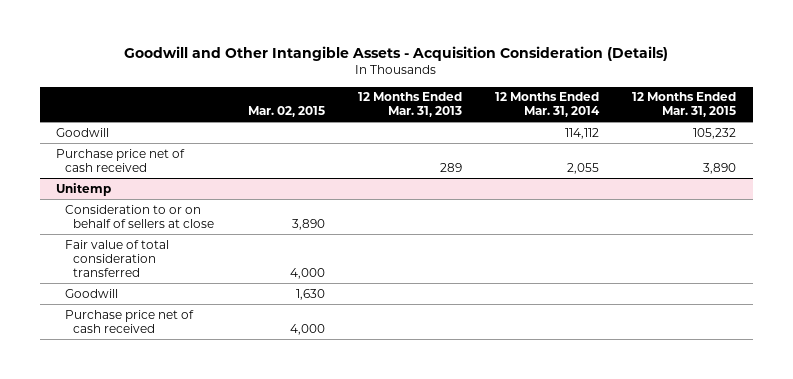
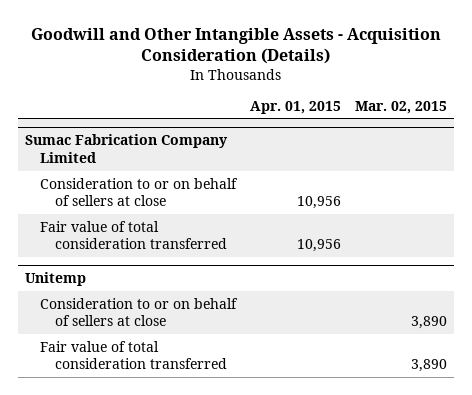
[357,92,462,118] 12 Months Ended Mar. 31, 2013 -> none
[495,92,601,118] 12 Months Ended Mar. 31, 2014 -> none
[632,92,737,118] 12 Months Ended Mar. 31, 2015 -> none
none -> [250,100,342,114] Apr. 01, 2015
[56,127,110,137] Goodwill -> none
[56,148,186,172] Purchase price net of cash received -> none
none -> [25,134,229,163] Sumac Fabrication Company Limited
none -> [40,177,239,207] Consideration to or on behalf of sellers at close
none -> [40,220,227,250] Fair value of total consideration transferred
[64,288,118,298] Goodwill -> none
[64,309,194,333] Purchase price net of cash received -> none
[289,267,325,279] 4,000 -> [410,359,447,373] 3,890

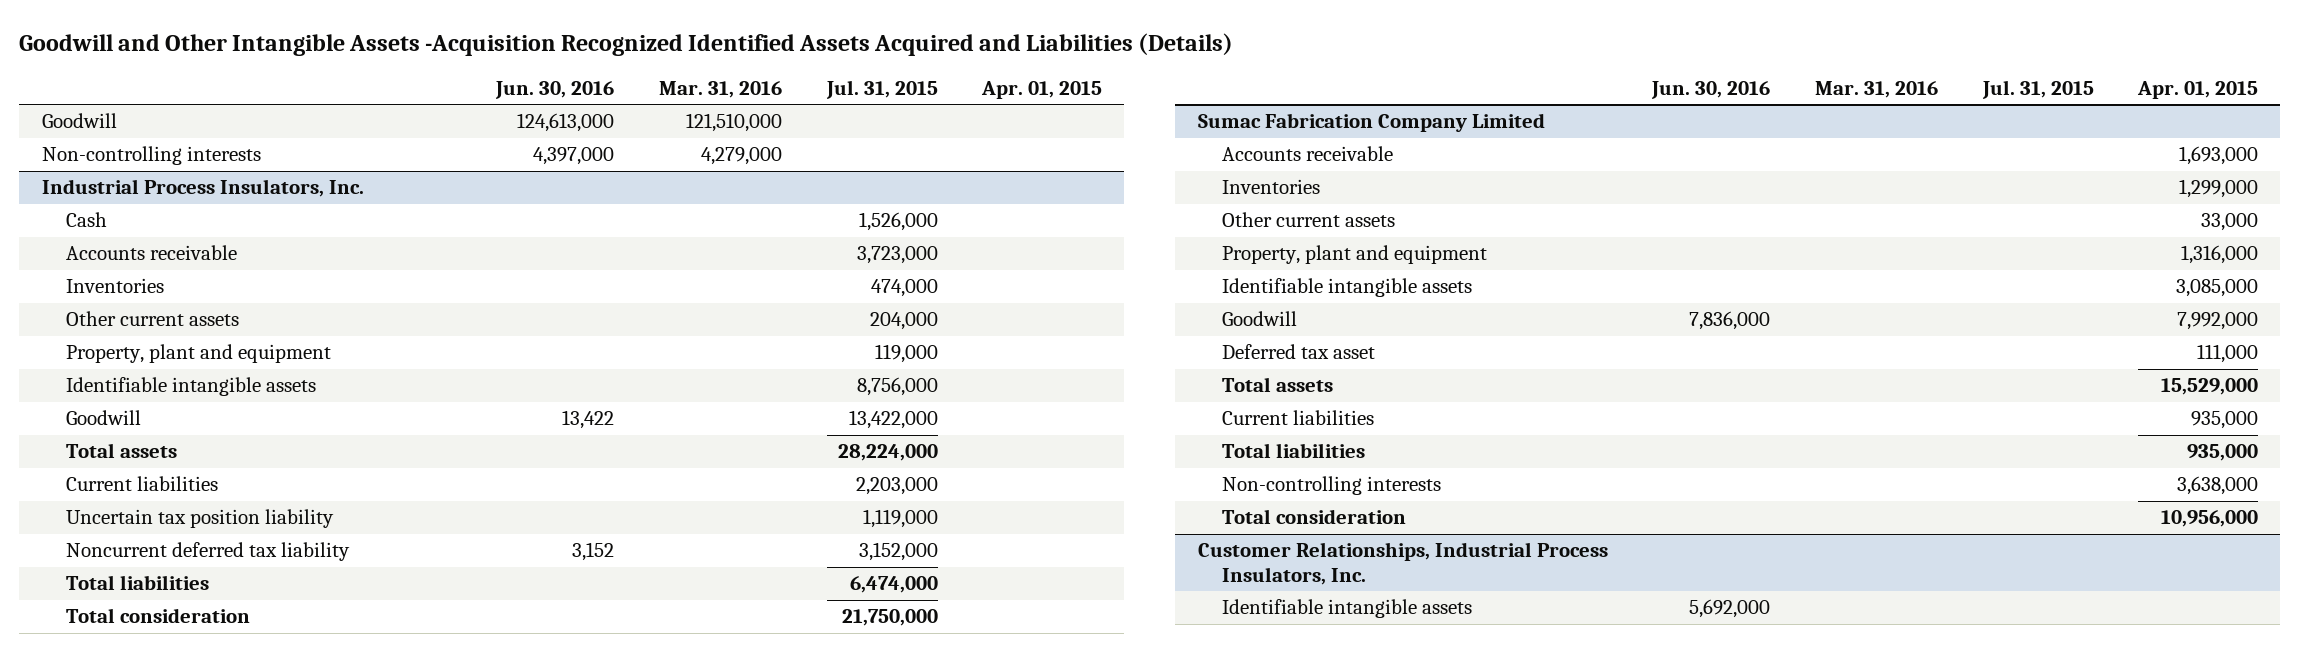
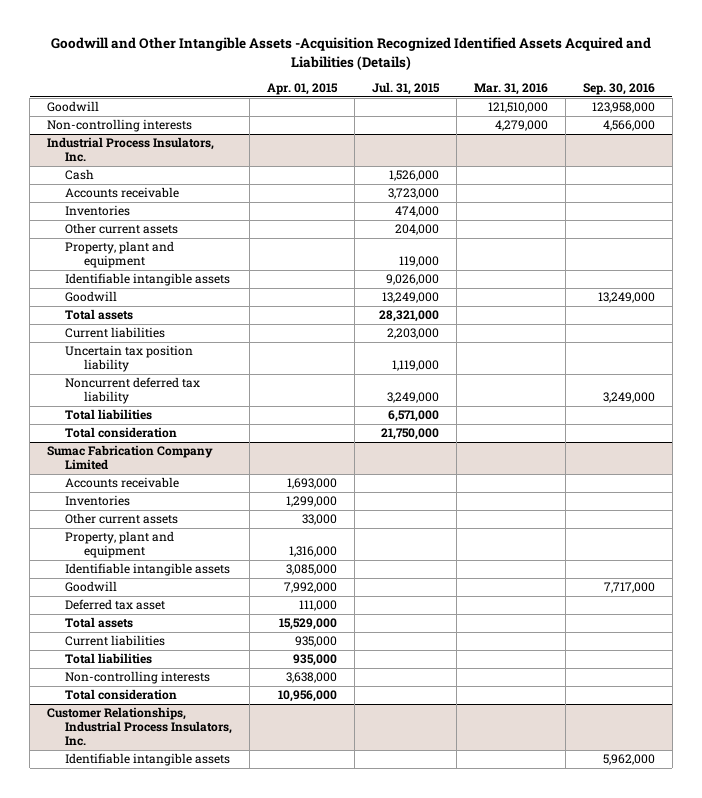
[495,80,615,99] Jun. 30, 2016 -> none
none -> [582,82,655,95] Sep. 30, 2016
[856,377,938,397] 8,756,000 -> [386,274,440,286] 9,026,000
[848,410,938,430] 13,422,000 -> [382,292,440,304] 13,249,000
[837,444,938,462] 28,224,000 -> [379,310,440,323] 28,321,000
[858,542,938,562] 3,152,000 -> [387,392,440,404] 3,249,000
[849,576,938,594] 6,474,000 -> [388,410,440,423] 6,571,000

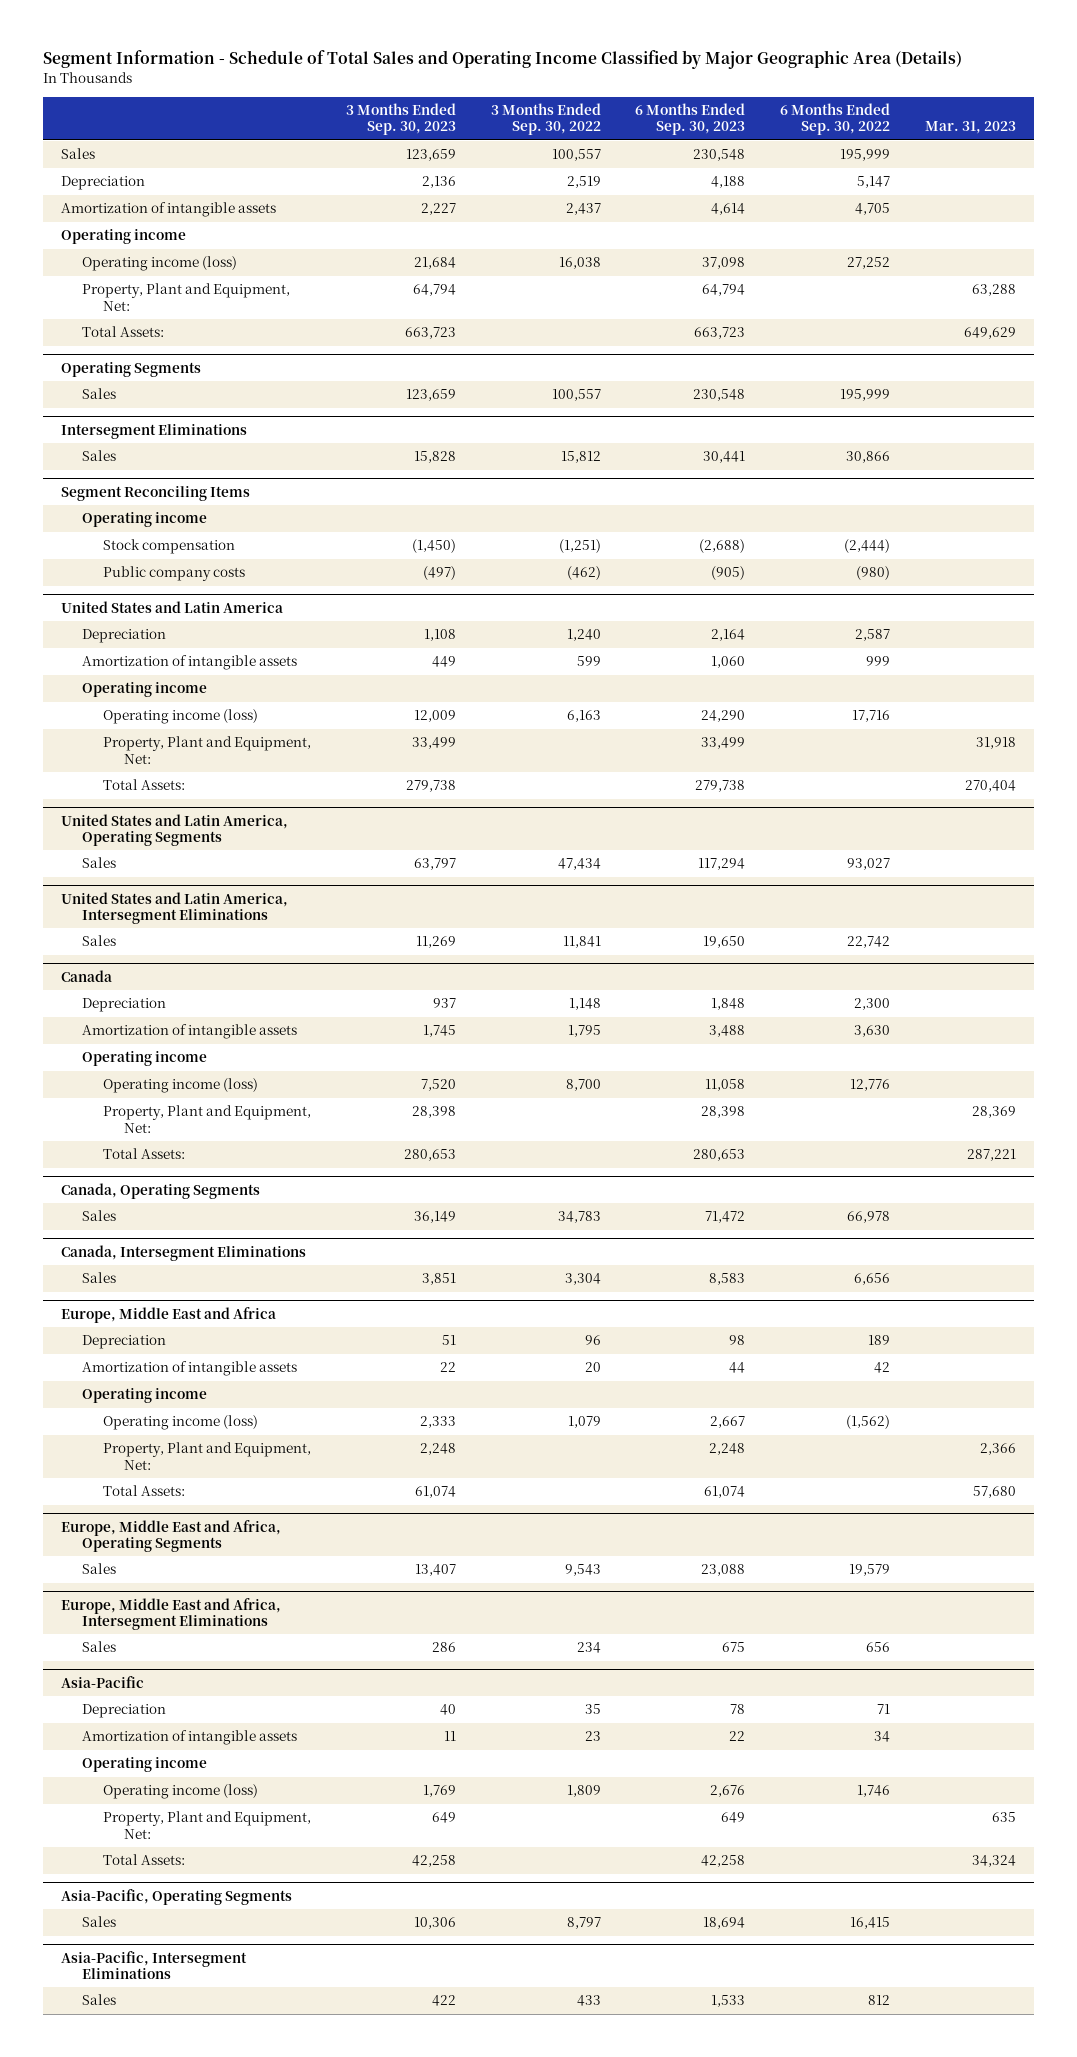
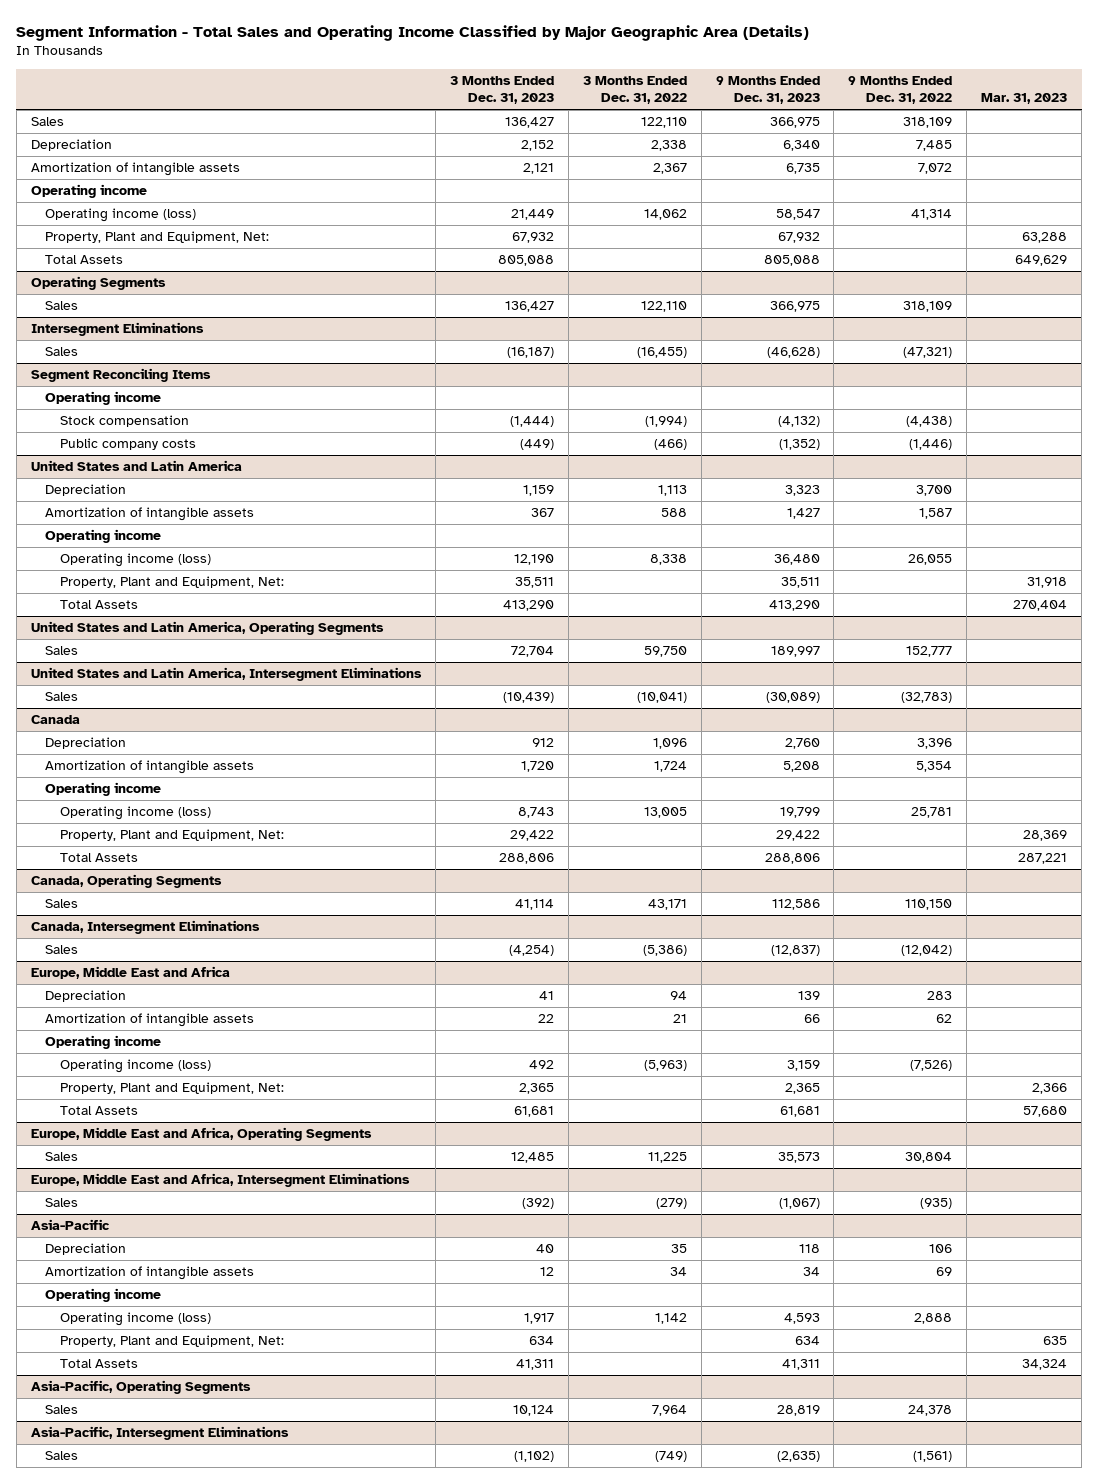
[43,50,963,70] Segment Information - Schedule of Total Sales and Operating Income Classified by Major Geographic Area (Details) -> [16,25,810,42] Segment Information - Total Sales and Operating Income Classified by Major Geographic Area (Details)
[345,102,456,136] 3 Months Ended Sep. 30, 2023 -> none
[490,102,601,136] 3 Months Ended Sep. 30, 2022 -> none
[635,102,746,136] 6 Months Ended Sep. 30, 2023 -> none
[780,102,891,136] 6 Months Ended Sep. 30, 2022 -> none
none -> [449,76,554,105] 3 Months Ended Dec. 31, 2023
none -> [582,76,687,105] 3 Months Ended Dec. 31, 2022
none -> [715,76,820,105] 9 Months Ended Dec. 31, 2023
none -> [848,76,953,105] 9 Months Ended Dec. 31, 2022
[81,326,164,338] Total Assets: -> [45,255,124,265] Total Assets
[102,779,185,791] Total Assets: -> [60,600,139,610] Total Assets
[102,1148,185,1160] Total Assets: -> [60,853,139,863] Total Assets
[102,1485,185,1497] Total Assets: -> [60,1106,139,1116] Total Assets
[102,1854,185,1866] Total Assets: -> [60,1359,139,1369] Total Assets

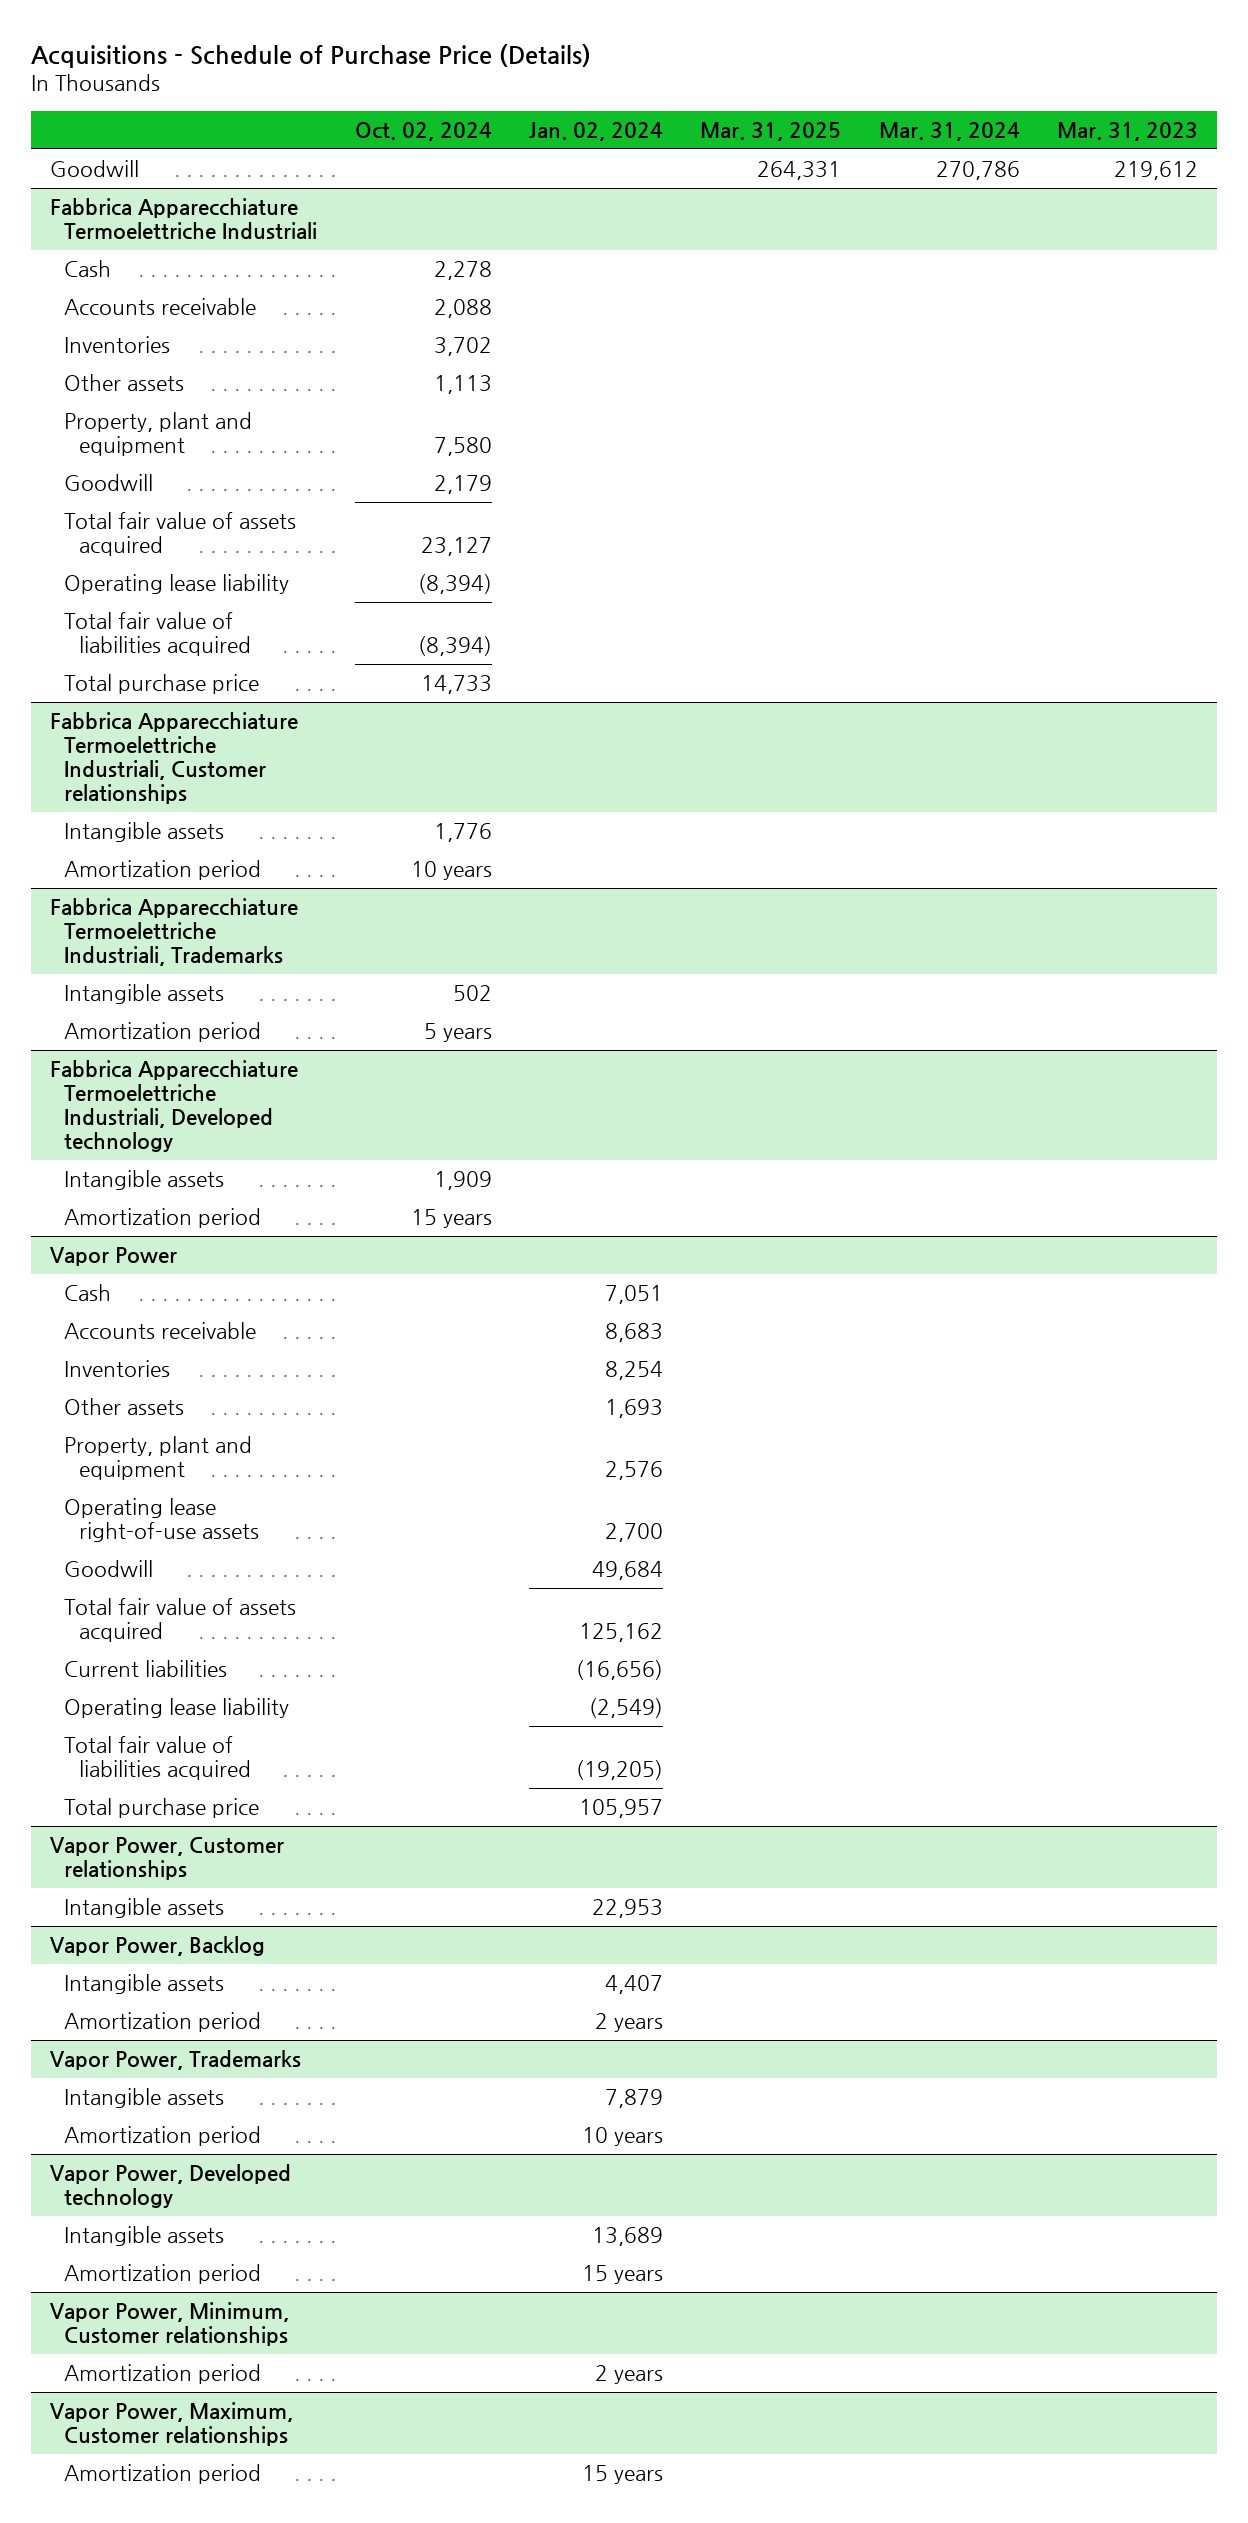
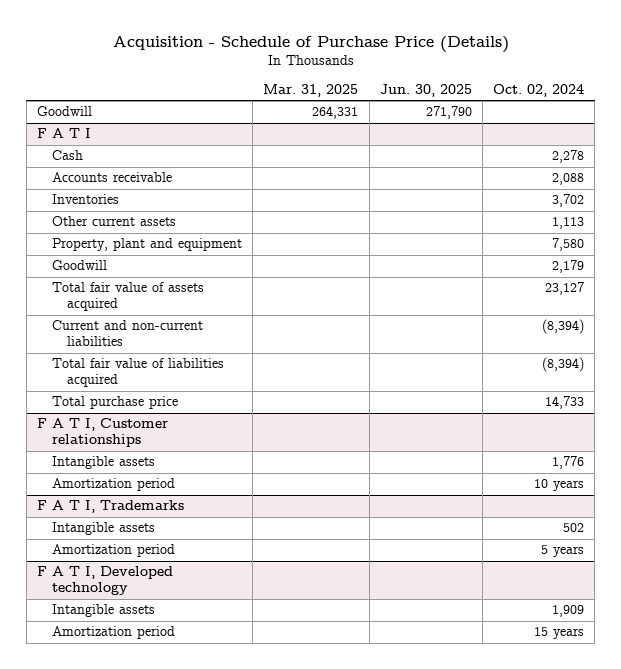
[30,43,591,68] Acquisitions - Schedule of Purchase Price (Details) -> [112,36,509,54] Acquisition - Schedule of Purchase Price (Details)
[529,121,664,141] Jan. 02, 2024 -> none
[878,121,1020,141] Mar. 31, 2024 -> none
[1057,121,1199,141] Mar. 31, 2023 -> none
none -> [379,84,472,98] Jun. 30, 2025
[49,198,318,241] Fabbrica Apparecchiature Termoelettriche Industriali -> [37,128,92,139] F A T I
[64,374,185,392] Other assets -> [52,216,177,227] Other current assets
[64,574,290,595] Operating lease liability -> [52,320,204,347] Current and non-current liabilities
[49,712,298,805] Fabbrica Apparecchiature Termoelettriche Industriali, Customer relationships -> [37,418,169,448] F A T I, Customer relationships
[49,898,298,967] Fabbrica Apparecchiature Termoelettriche Industriali, Trademarks -> [37,500,185,514] F A T I, Trademarks
[49,1060,298,1153] Fabbrica Apparecchiature Termoelettriche Industriali, Developed technology -> [37,566,174,596] F A T I, Developed technology
[49,1247,177,1267] Vapor Power -> none
[64,1284,112,1302] Cash -> none
[64,1322,257,1340] Accounts receivable -> none
[64,1360,171,1378] Inventories -> none
[64,1398,185,1416] Other assets -> none
[64,1436,253,1481] Property, plant and equipment -> none
[64,1498,260,1543] Operating lease right-of-use assets -> none
[64,1560,154,1578] Goodwill -> none
[64,1598,297,1643] Total fair value of assets acquired -> none
[64,1660,228,1678] Current liabilities -> none
[64,1698,290,1719] Operating lease liability -> none
[64,1736,252,1781] Total fair value of liabilities acquired -> none
[64,1798,260,1819] Total purchase price -> none
[49,1837,284,1881] Vapor Power, Customer relationships -> none
[64,1898,225,1919] Intangible assets -> none
[49,1936,265,1957] Vapor Power, Backlog -> none
[64,1974,225,1995] Intangible assets -> none
[64,2012,262,2033] Amortization period -> none
[49,2050,301,2071] Vapor Power, Trademarks -> none
[64,2088,225,2109] Intangible assets -> none
[64,2126,262,2147] Amortization period -> none
[49,2164,291,2209] Vapor Power, Developed technology -> none
[64,2226,225,2247] Intangible assets -> none
[64,2264,262,2285] Amortization period -> none
[49,2302,289,2347] Vapor Power, Minimum, Customer relationships -> none
[64,2364,262,2385] Amortization period -> none
[49,2402,293,2447] Vapor Power, Maximum, Customer relationships -> none
[64,2464,262,2485] Amortization period -> none

